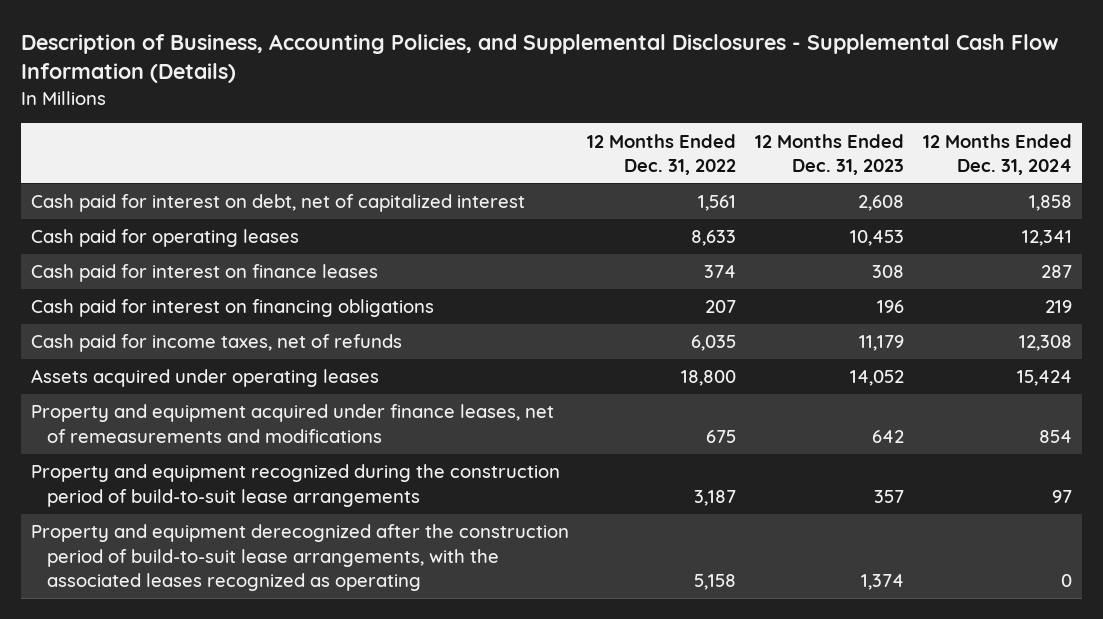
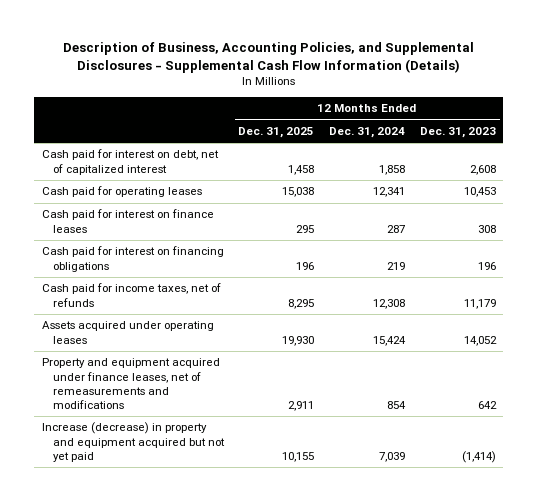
[587,133,737,175] 12 Months Ended Dec. 31, 2022 -> none
none -> [238,127,315,139] Dec. 31, 2025
[30,464,560,507] Property and equipment recognized during the construction period of build-to-suit lease arrangements -> none
[30,524,569,591] Property and equipment derecognized after the construction period of build-to-suit lease arrangements, with the associated leases recognized as operating -> none
none -> [41,422,225,462] Increase (decrease) in property and equipment acquired but not yet paid

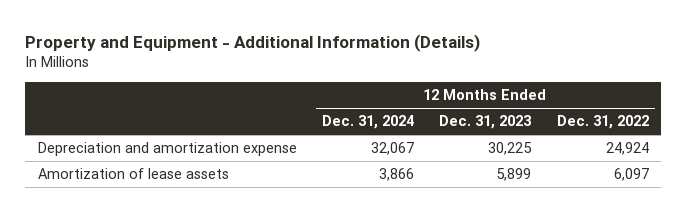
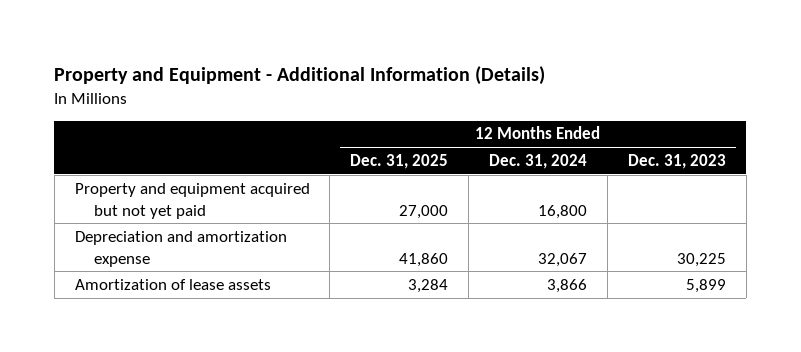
[556,115,649,130] Dec. 31, 2022 -> none
none -> [350,154,449,170] Dec. 31, 2025
none -> [74,182,310,219] Property and equipment acquired but not yet paid

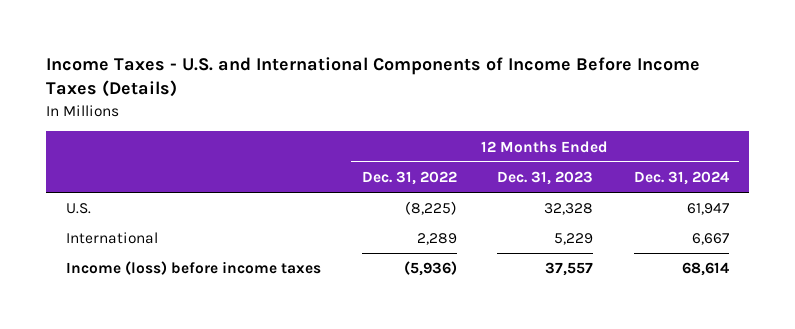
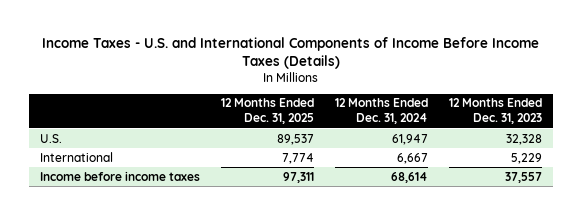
[361,171,457,186] Dec. 31, 2022 -> none
none -> [220,98,314,125] 12 Months Ended Dec. 31, 2025
[65,261,321,276] Income (loss) before income taxes -> [39,170,200,181] Income before income taxes

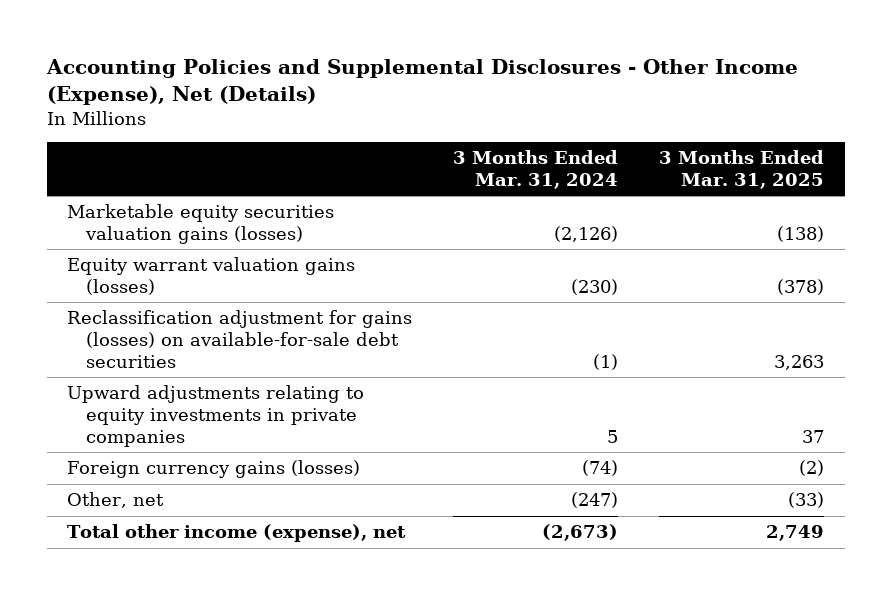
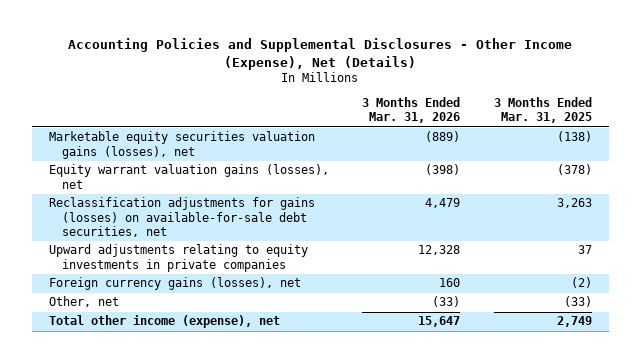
[453,150,619,189] 3 Months Ended Mar. 31, 2024 -> none
none -> [362,96,461,124] 3 Months Ended Mar. 31, 2026
[67,204,335,244] Marketable equity securities valuation gains (losses) -> [48,131,315,159] Marketable equity securities valuation gains (losses), net
[67,257,356,295] Equity warrant valuation gains (losses) -> [48,164,329,189] Equity warrant valuation gains (losses), net
[67,310,413,368] Reclassification adjustment for gains (losses) on available-for-sale debt securities -> [48,197,315,238] Reclassification adjustments for gains (losses) on available-for-sale debt securities, net
[67,460,361,479] Foreign currency gains (losses) -> [48,277,301,291] Foreign currency gains (losses), net

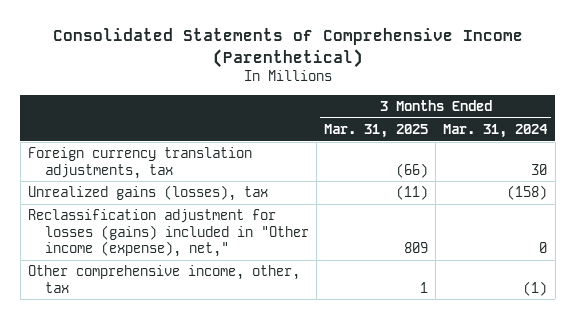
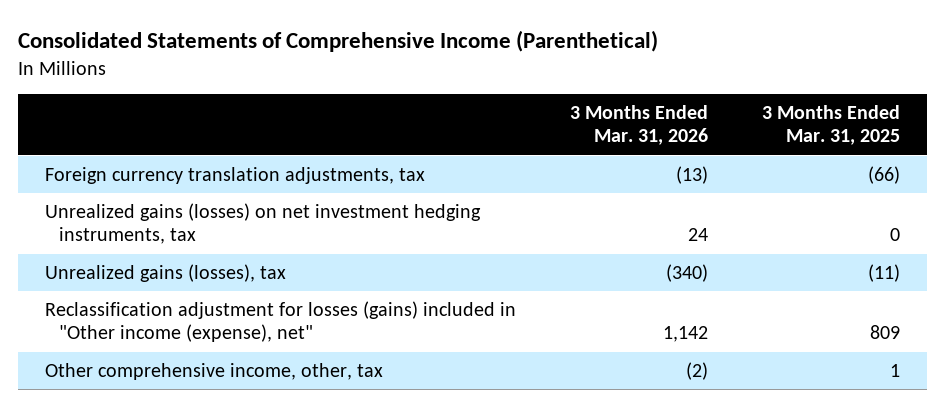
[443,124,549,139] Mar. 31, 2024 -> none
none -> [570,104,709,146] 3 Months Ended Mar. 31, 2026
none -> [45,202,482,245] Unrealized gains (losses) on net investment hedging instruments, tax
[27,209,309,258] Reclassification adjustment for losses (gains) included in "Other income (expense), net," -> [45,300,517,343] Reclassification adjustment for losses (gains) included in "Other income (expense), net"

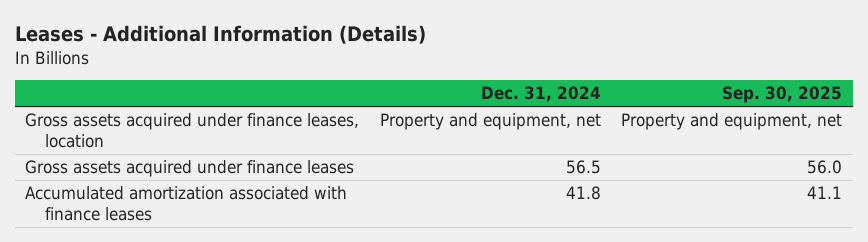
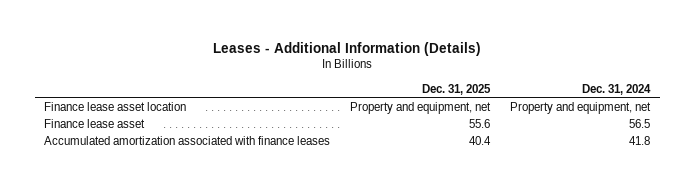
[722,86,843,104] Sep. 30, 2025 -> none
none -> [422,83,492,95] Dec. 31, 2025
[25,113,360,148] Gross assets acquired under finance leases, location -> [44,101,187,111] Finance lease asset location
[25,160,355,178] Gross assets acquired under finance leases -> [44,118,146,128] Finance lease asset

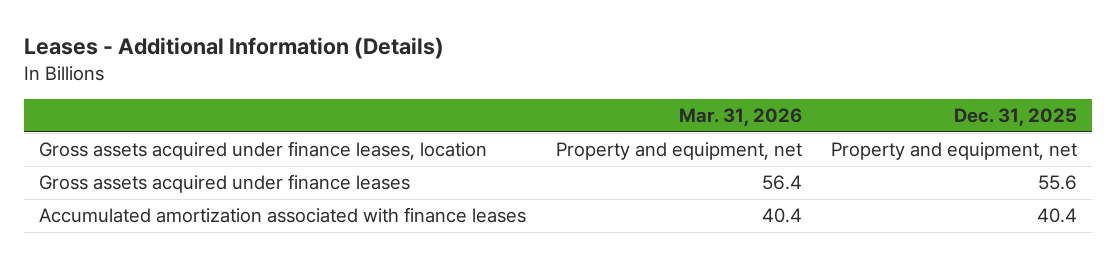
[582,83,652,95] Dec. 31, 2024 -> none
none -> [678,108,802,127] Mar. 31, 2026
[44,101,187,111] Finance lease asset location -> [39,141,488,161] Gross assets acquired under finance leases, location
[44,118,146,128] Finance lease asset -> [39,174,411,194] Gross assets acquired under finance leases

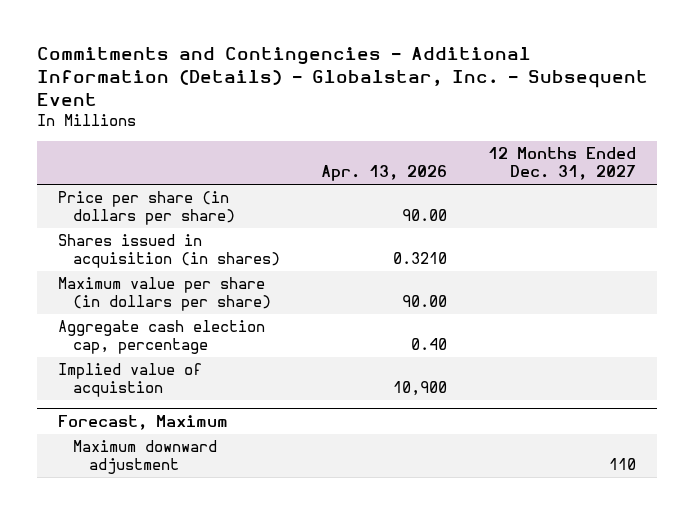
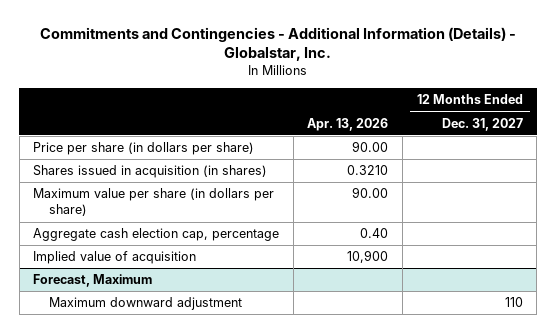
[37,47,649,107] Commitments and Contingencies - Additional Information (Details) - Globalstar, Inc. - Subsequent Event -> [39,26,516,62] Commitments and Contingencies - Additional Information (Details) - Globalstar, Inc.
[57,363,202,397] Implied value of acquistion -> [33,251,197,265] Implied value of acquisition

